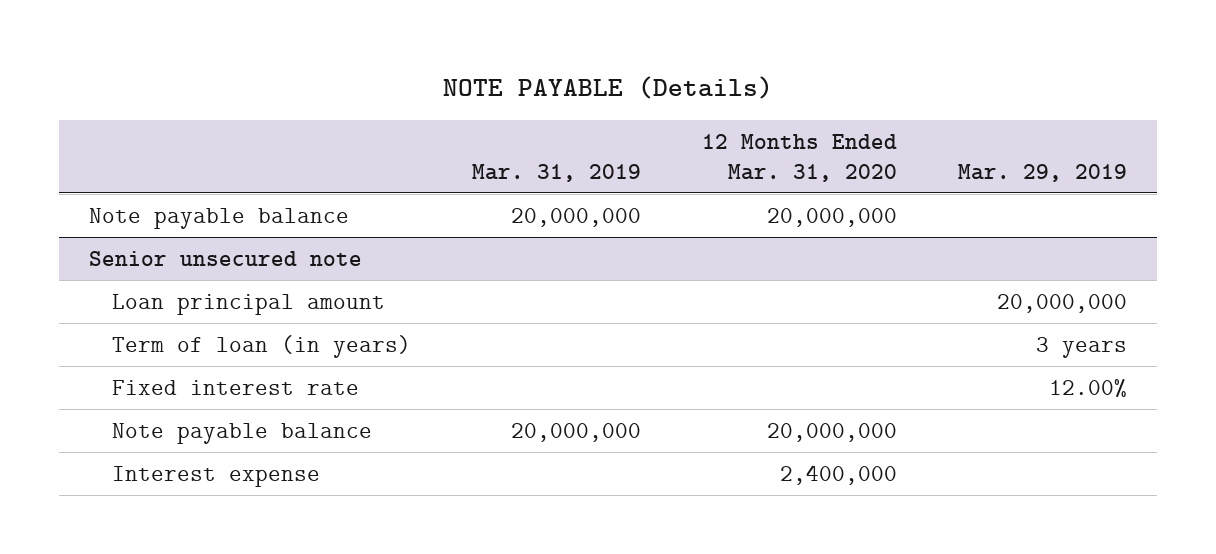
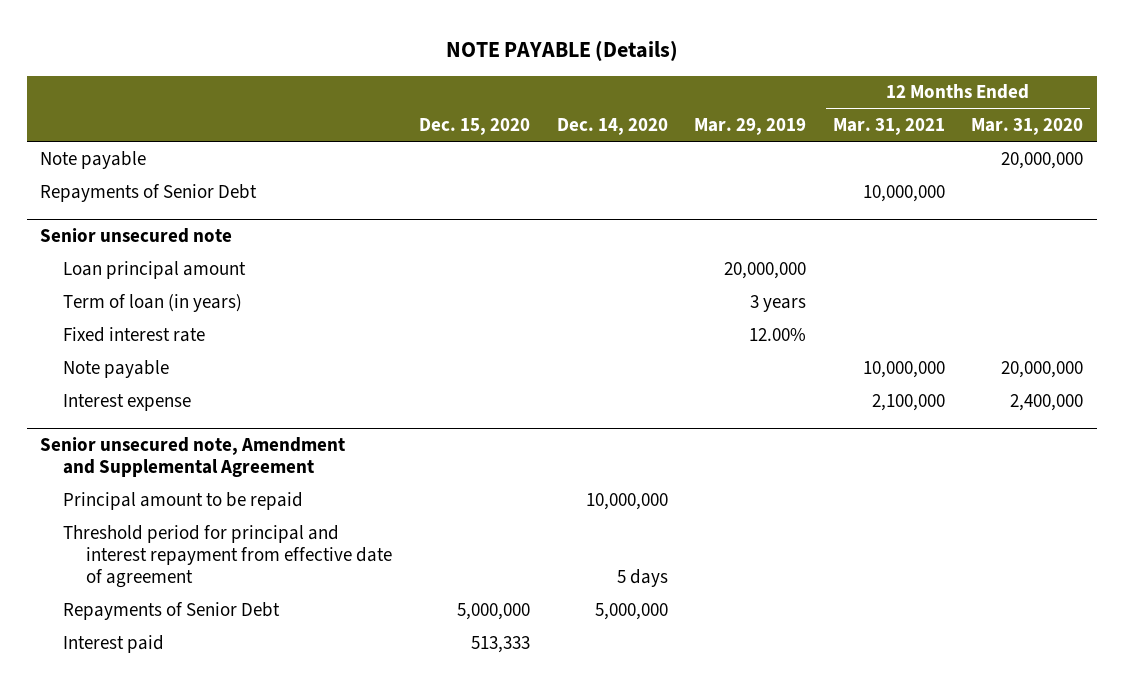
[472,163,642,182] Mar. 31, 2019 -> none
none -> [419,118,531,136] Dec. 15, 2020
none -> [556,118,668,136] Dec. 14, 2020
none -> [832,118,945,136] Mar. 31, 2021
[89,207,350,229] Note payable balance -> [40,150,147,169] Note payable
none -> [40,183,258,202] Repayments of Senior Debt
[112,422,373,444] Note payable balance -> [63,359,170,378] Note payable
none -> [40,436,346,478] Senior unsecured note, Amendment and Supplemental Agreement
none -> [63,491,304,510] Principal amount to be repaid
none -> [63,524,393,589] Threshold period for principal and interest repayment from effective date of agreement
none -> [63,601,281,620] Repayments of Senior Debt
none -> [63,634,165,653] Interest paid

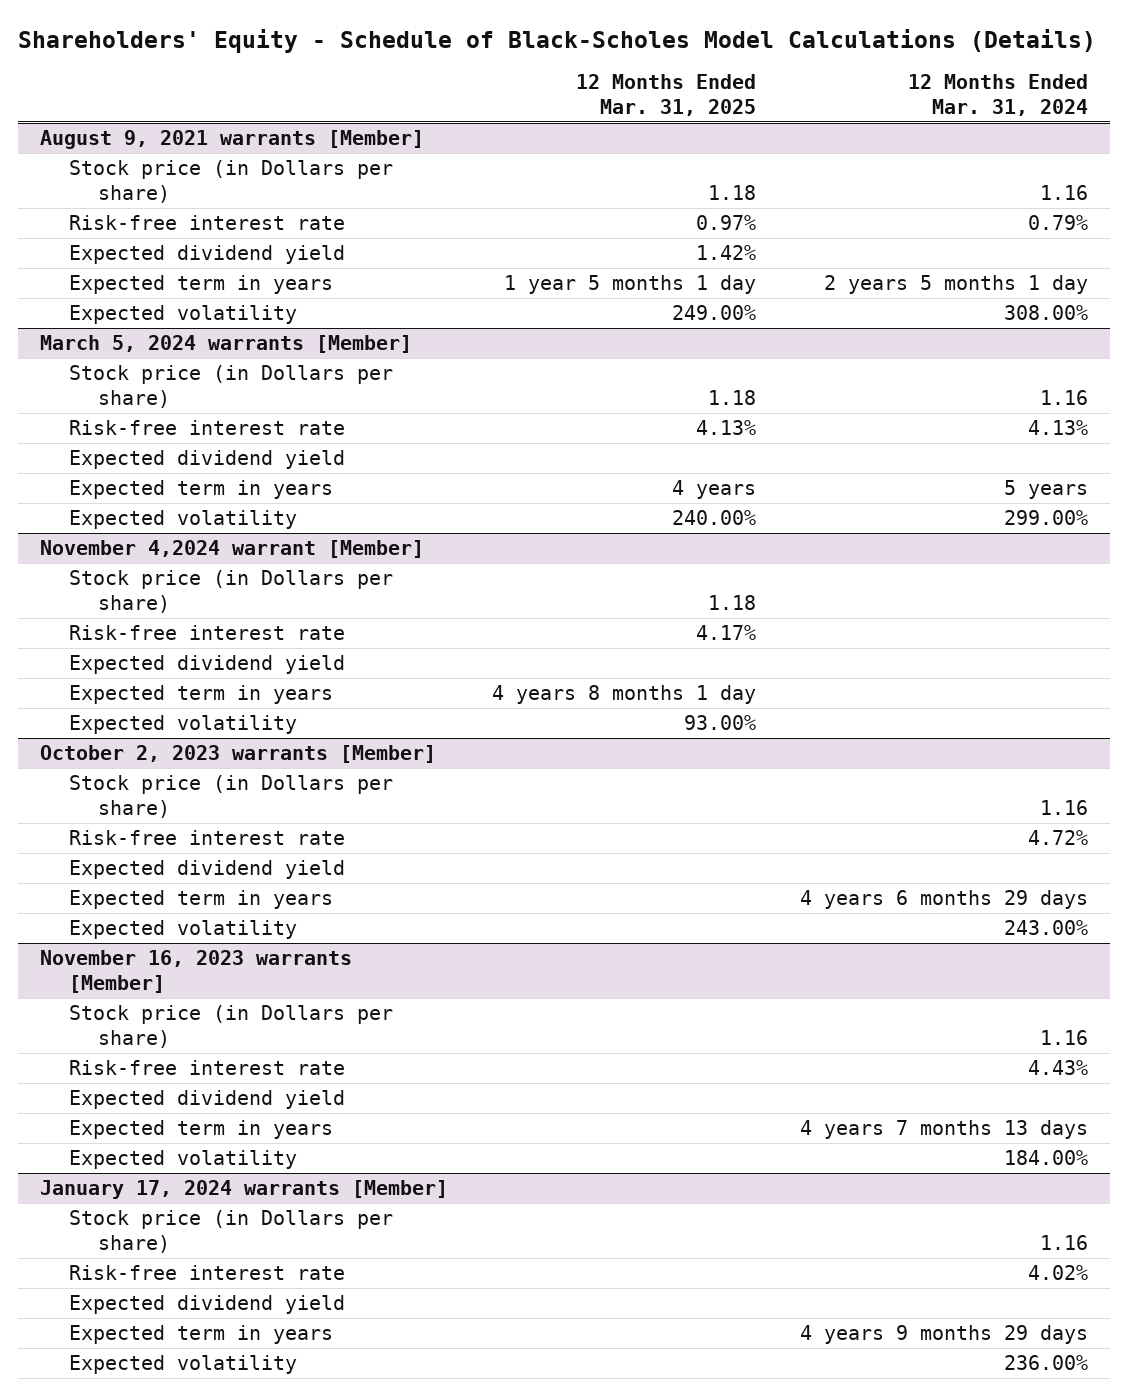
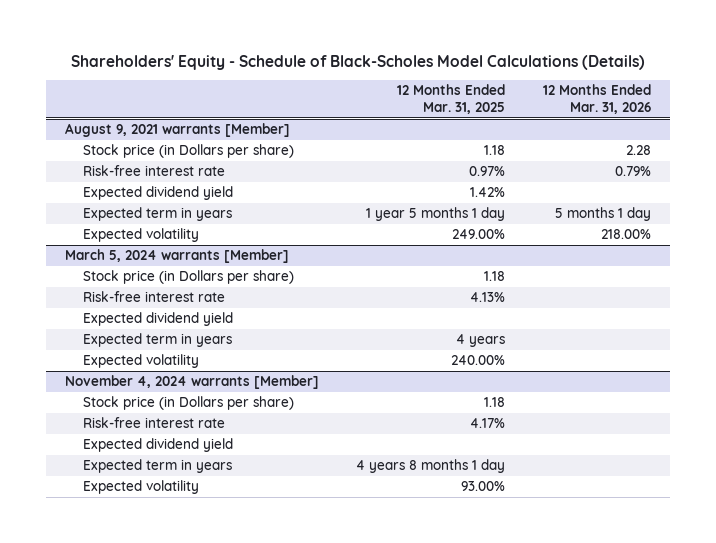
[908,74,1089,116] 12 Months Ended Mar. 31, 2024 -> none
none -> [543,84,652,114] 12 Months Ended Mar. 31, 2026
[39,539,424,558] November 4,2024 warrant [Member] -> [64,375,319,390] November 4, 2024 warrants [Member]
[39,744,436,763] October 2, 2023 warrants [Member] -> none
[68,774,393,818] Stock price (in Dollars per share) -> none
[68,829,345,845] Risk-free interest rate -> none
[68,859,345,879] Expected dividend yield -> none
[68,889,333,909] Expected term in years -> none
[68,919,297,939] Expected volatility -> none
[39,949,352,993] November 16, 2023 warrants [Member] -> none
[68,1004,393,1048] Stock price (in Dollars per share) -> none
[68,1059,345,1075] Risk-free interest rate -> none
[68,1089,345,1109] Expected dividend yield -> none
[68,1119,333,1139] Expected term in years -> none
[68,1149,297,1169] Expected volatility -> none
[39,1179,448,1199] January 17, 2024 warrants [Member] -> none
[68,1209,393,1253] Stock price (in Dollars per share) -> none
[68,1264,345,1280] Risk-free interest rate -> none
[68,1294,345,1314] Expected dividend yield -> none
[68,1324,333,1344] Expected term in years -> none
[68,1354,297,1374] Expected volatility -> none

